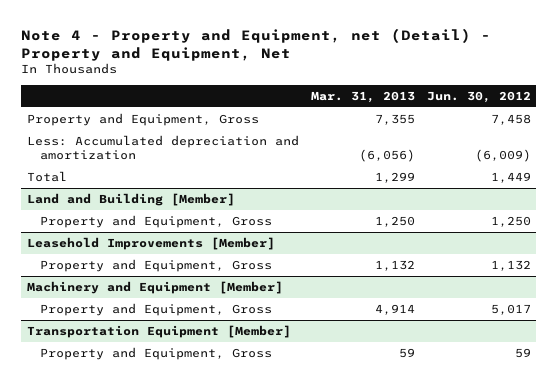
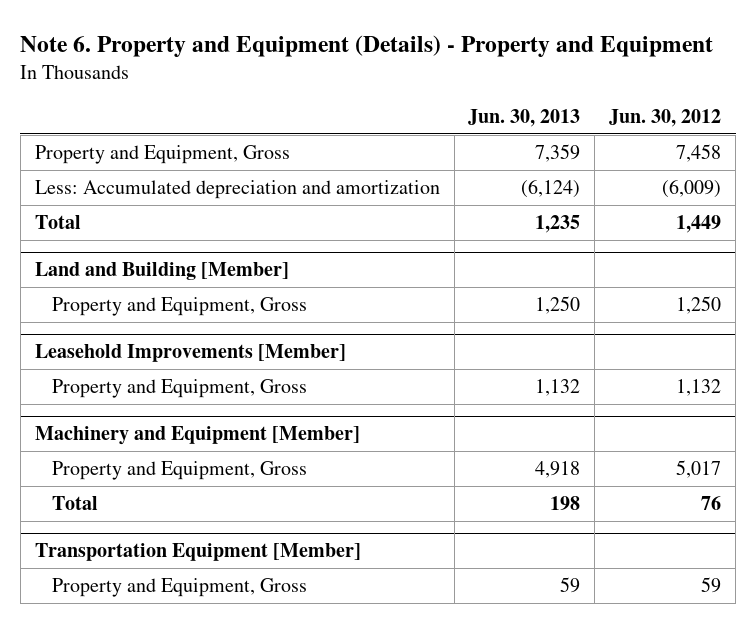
[21,27,492,61] Note 4 - Property and Equipment, net (Detail) - Property and Equipment, Net -> [20,34,714,57] Note 6. Property and Equipment (Details) - Property and Equipment
[310,90,415,103] Mar. 31, 2013 -> none
none -> [468,109,581,128] Jun. 30, 2013
none -> [51,495,98,510] Total

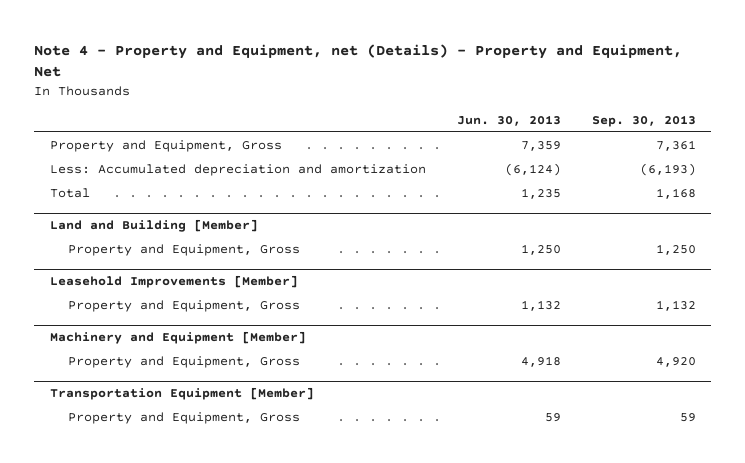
[20,34,714,57] Note 6. Property and Equipment (Details) - Property and Equipment -> [34,44,683,78] Note 4 - Property and Equipment, net (Details) - Property and Equipment, Net
[609,109,722,128] Jun. 30, 2012 -> none
none -> [591,115,696,128] Sep. 30, 2013
[51,495,98,510] Total -> none

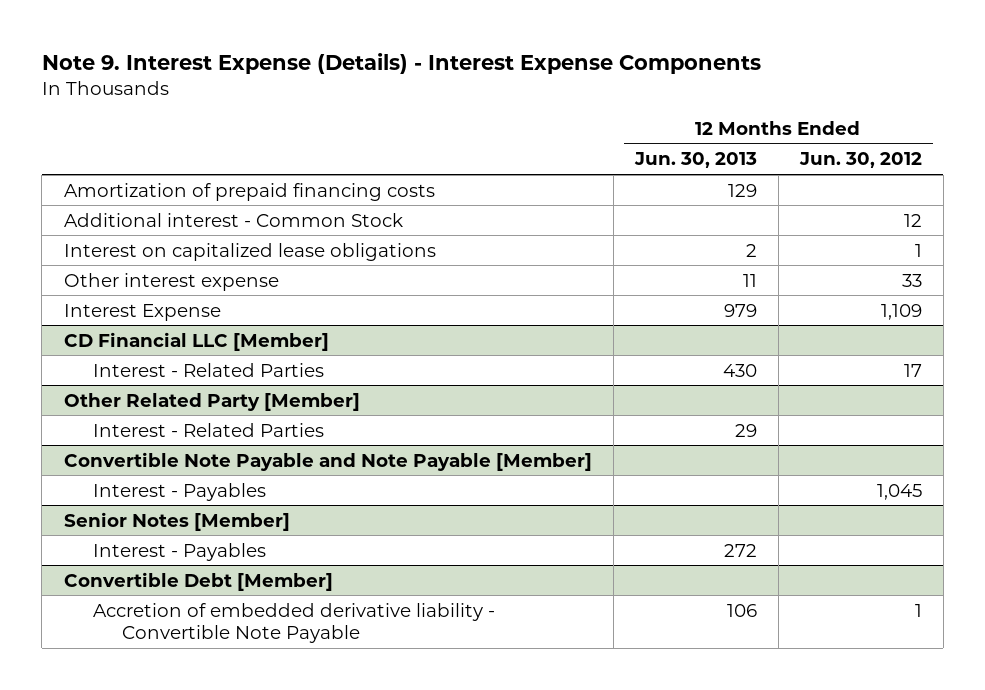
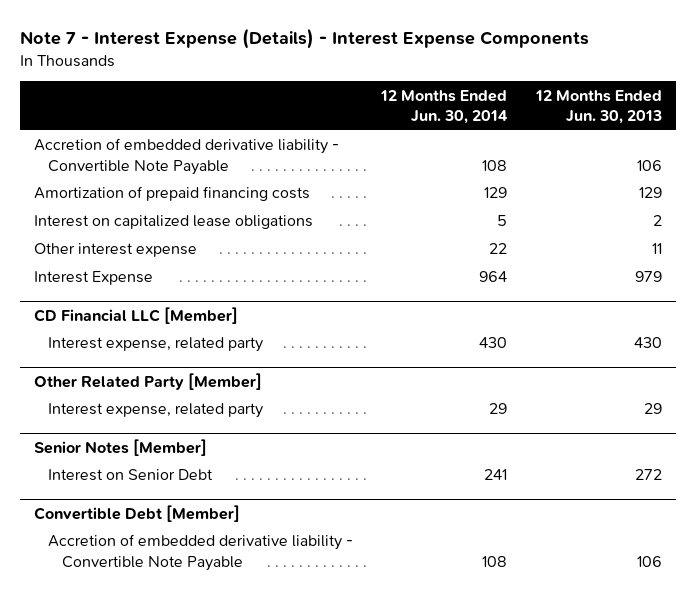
[41,53,761,75] Note 9. Interest Expense (Details) - Interest Expense Components -> [19,28,589,50] Note 7 - Interest Expense (Details) - Interest Expense Components
[798,152,922,169] Jun. 30, 2012 -> none
none -> [380,89,509,125] 12 Months Ended Jun. 30, 2014
none -> [34,138,340,175] Accretion of embedded derivative liability - Convertible Note Payable
[63,212,403,227] Additional interest - Common Stock -> none
[92,362,324,377] Interest - Related Parties -> [47,337,263,353] Interest expense, related party
[63,451,592,471] Convertible Note Payable and Note Payable [Member] -> none
[92,482,266,501] Interest - Payables -> none
[92,422,324,437] Interest - Related Parties -> [47,403,263,419] Interest expense, related party
[92,542,266,561] Interest - Payables -> [47,469,213,482] Interest on Senior Debt

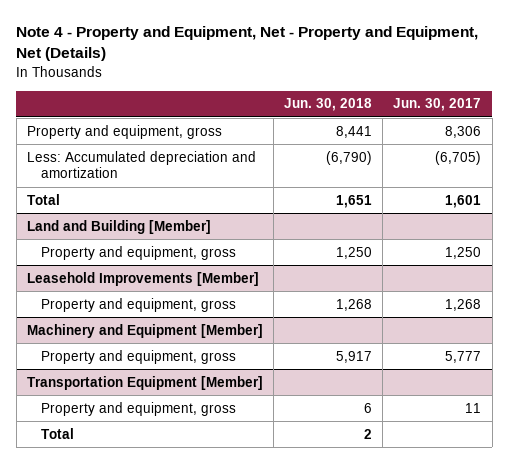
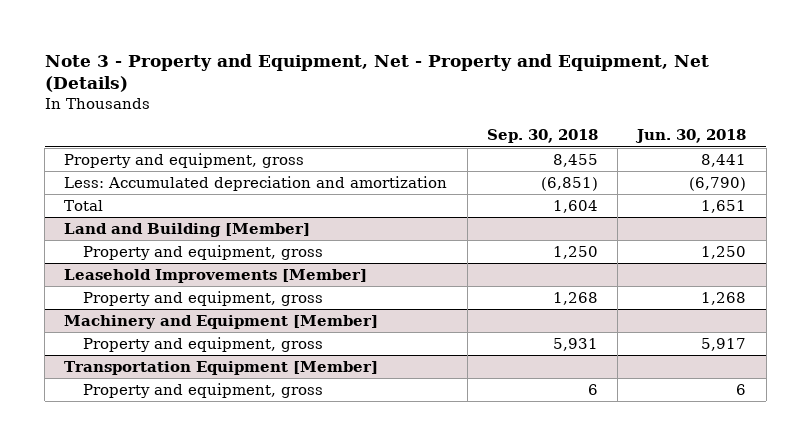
[16,26,479,62] Note 4 - Property and Equipment, Net - Property and Equipment, Net (Details) -> [44,54,709,93] Note 3 - Property and Equipment, Net - Property and Equipment, Net (Details)
[393,98,482,112] Jun. 30, 2017 -> none
none -> [486,129,598,144] Sep. 30, 2018
[40,427,74,439] Total -> none

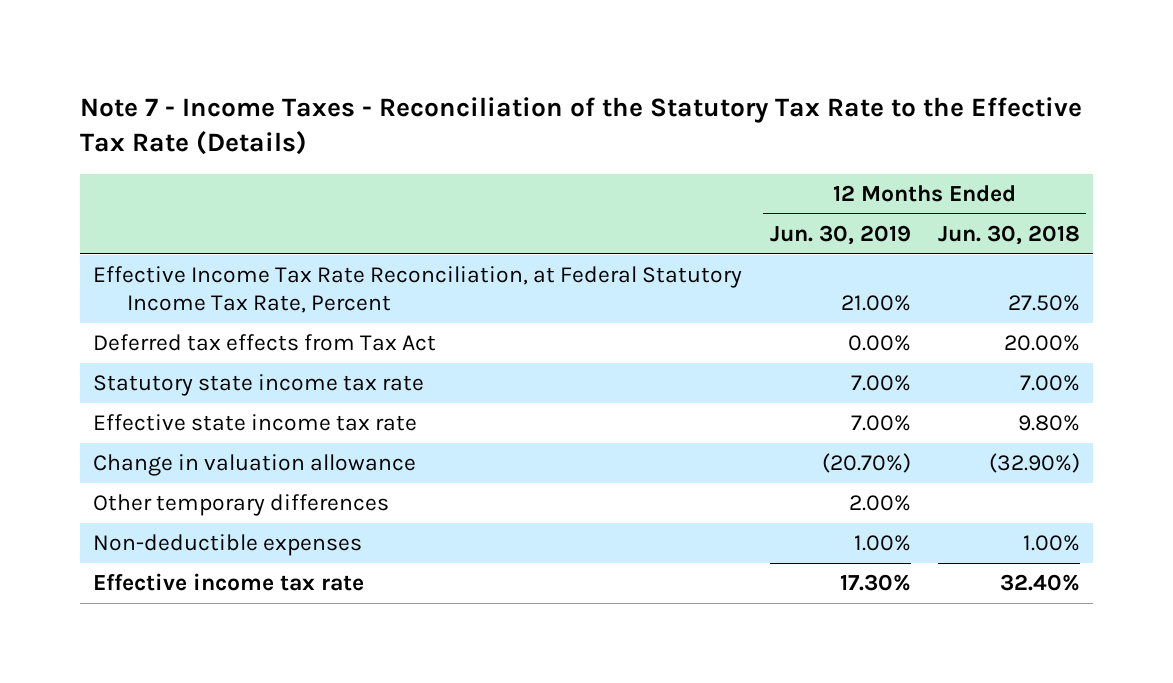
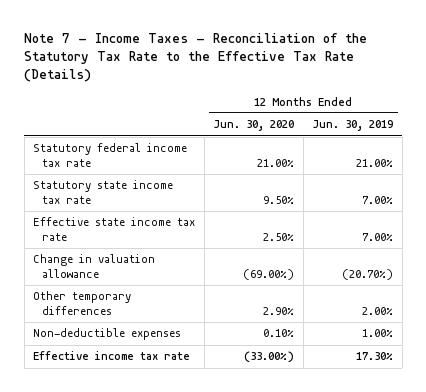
[937,225,1080,246] Jun. 30, 2018 -> none
none -> [213,120,295,132] Jun. 30, 2020
[93,334,437,352] Deferred tax effects from Tax Act -> none
[93,266,743,314] Effective Income Tax Rate Reconciliation, at Federal Statutory Income Tax Rate, Percent -> [33,143,188,167] Statutory federal income tax rate

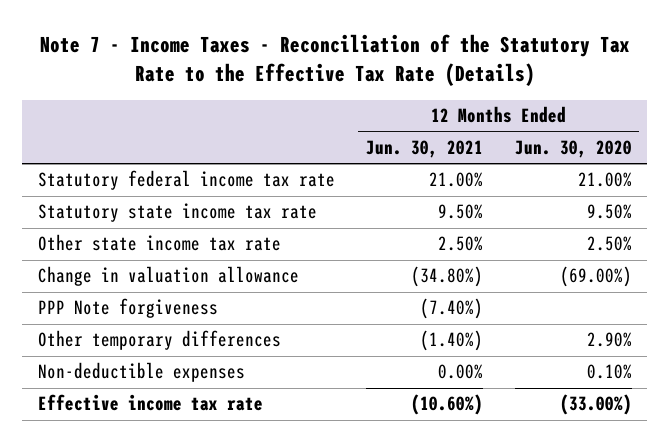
[312,120,394,132] Jun. 30, 2019 -> none
none -> [366,139,484,158] Jun. 30, 2021
[33,217,196,241] Effective state income tax rate -> [38,234,282,252] Other state income tax rate
none -> [38,298,219,319] PPP Note forgiveness

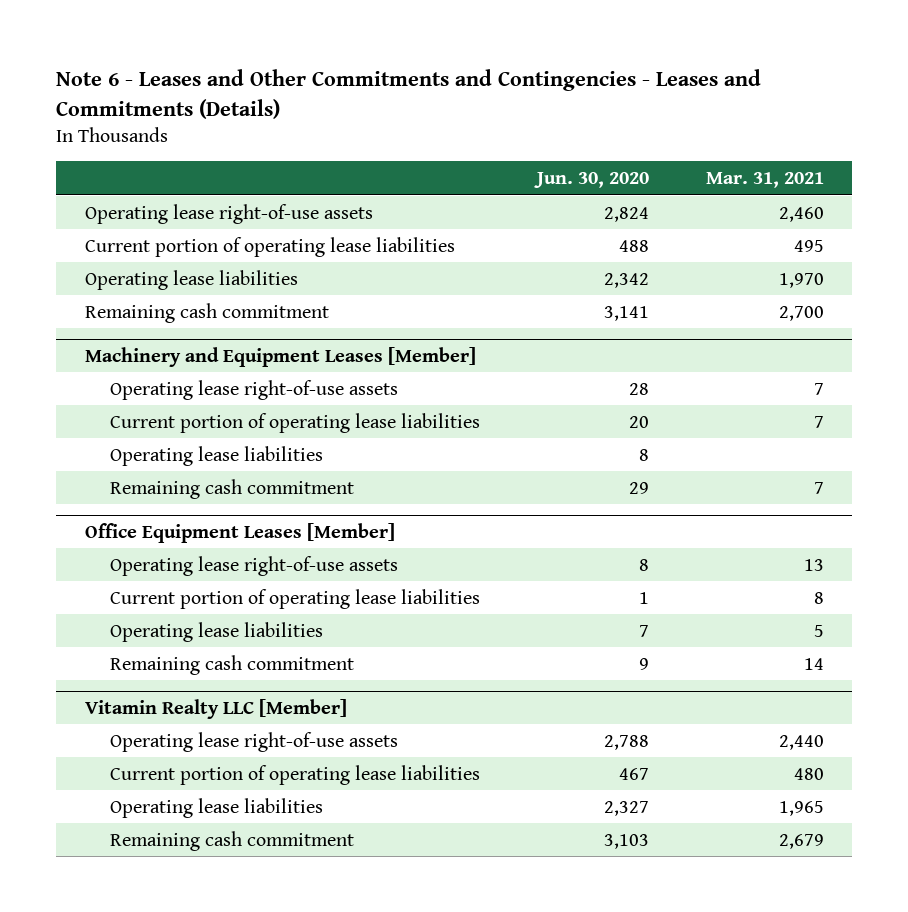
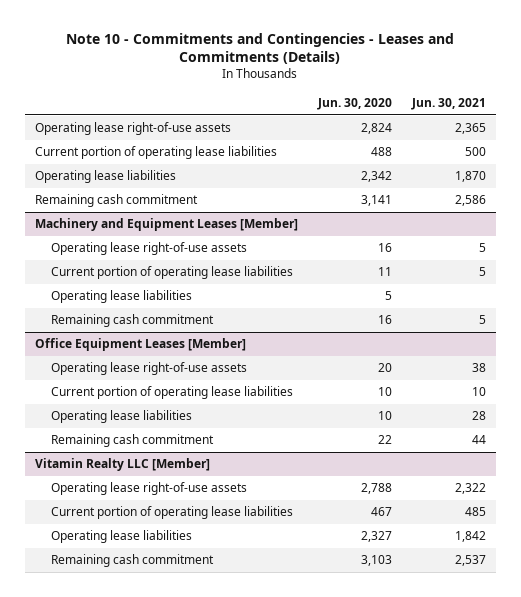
[56,69,762,120] Note 6 - Leases and Other Commitments and Contingencies - Leases and Commitments (Details) -> [66,32,455,65] Note 10 - Commitments and Contingencies - Leases and Commitments (Details)
[705,172,824,189] Mar. 31, 2021 -> none
none -> [411,97,487,110] Jun. 30, 2021
[629,382,650,395] 28 -> [377,243,392,253] 16
[629,415,650,428] 20 -> [377,267,392,277] 11
[639,448,650,461] 8 -> [384,291,392,301] 5
[629,481,650,494] 29 -> [377,315,392,325] 16
[639,558,650,571] 8 -> [377,363,392,373] 20
[639,591,650,604] 1 -> [377,387,392,397] 10
[639,624,650,637] 7 -> [377,411,392,421] 10
[639,657,650,670] 9 -> [377,435,392,445] 22

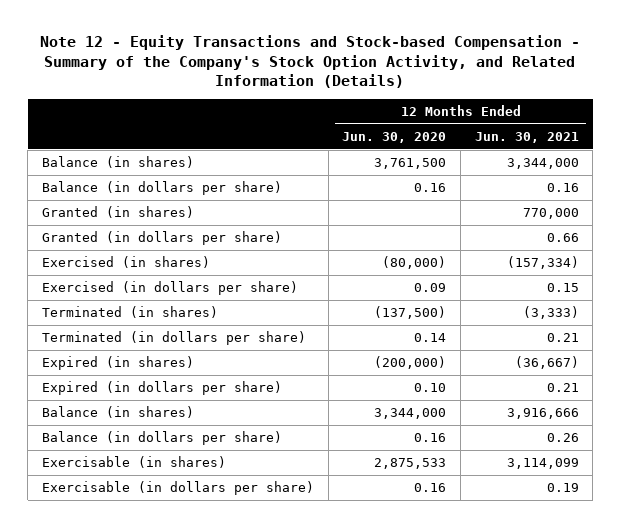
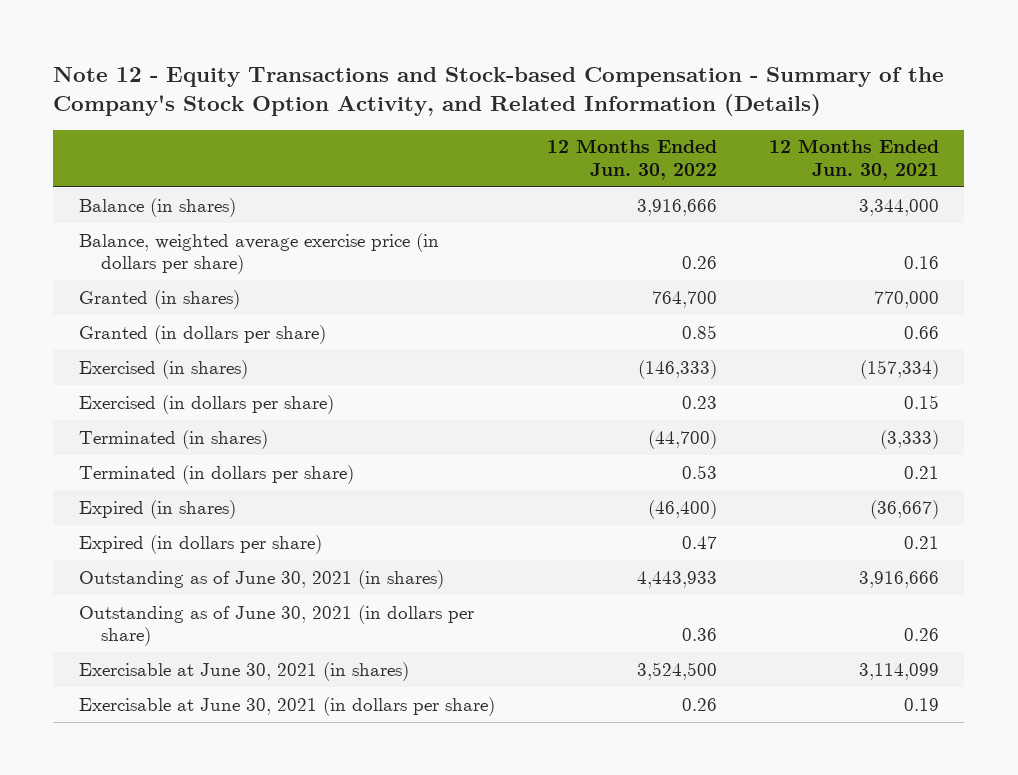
[342,131,447,143] Jun. 30, 2020 -> none
none -> [546,139,717,180] 12 Months Ended Jun. 30, 2022
[42,181,283,196] Balance (in dollars per share) -> [79,232,440,275] Balance, weighted average exercise price (in dollars per share)
[42,406,195,419] Balance (in shares) -> [79,569,445,589] Outstanding as of June 30, 2021 (in shares)
[42,431,283,446] Balance (in dollars per share) -> [79,604,475,647] Outstanding as of June 30, 2021 (in dollars per share)
[42,456,227,469] Exercisable (in shares) -> [79,661,410,681] Exercisable at June 30, 2021 (in shares)
[42,481,315,496] Exercisable (in dollars per share) -> [79,696,496,716] Exercisable at June 30, 2021 (in dollars per share)

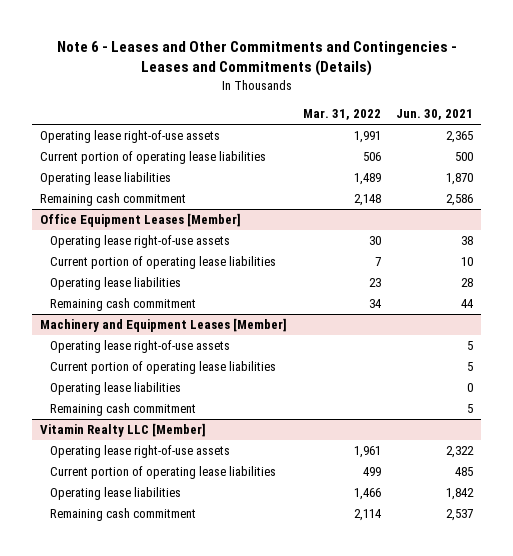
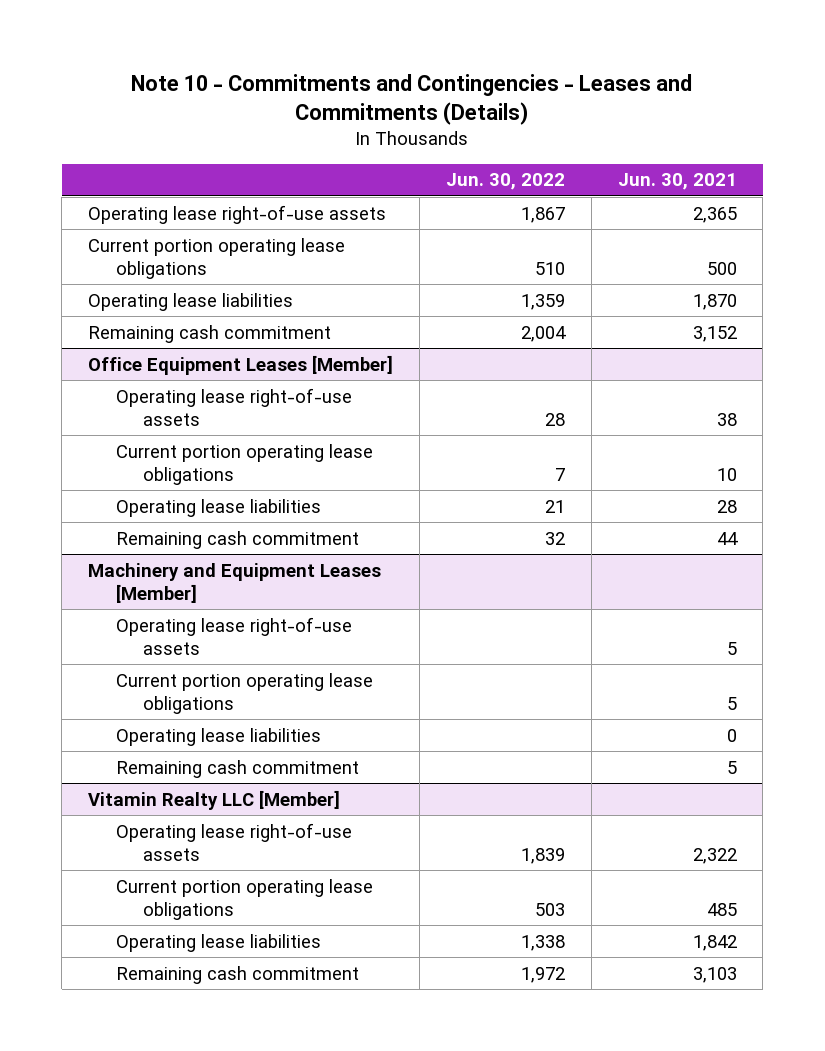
[56,41,457,77] Note 6 - Leases and Other Commitments and Contingencies - Leases and Commitments (Details) -> [131,73,693,125] Note 10 - Commitments and Contingencies - Leases and Commitments (Details)
[302,109,381,121] Mar. 31, 2022 -> none
none -> [445,173,565,191] Jun. 30, 2022
[39,151,266,165] Current portion of operating lease liabilities -> [88,237,346,279] Current portion operating lease obligations
[446,194,474,207] 2,586 -> [692,325,737,342] 3,152
[50,256,277,270] Current portion of operating lease liabilities -> [115,443,373,485] Current portion operating lease obligations
[50,361,277,375] Current portion of operating lease liabilities -> [115,672,373,714] Current portion operating lease obligations
[50,466,277,480] Current portion of operating lease liabilities -> [115,878,373,920] Current portion operating lease obligations
[446,509,474,522] 2,537 -> [692,966,737,983] 3,103

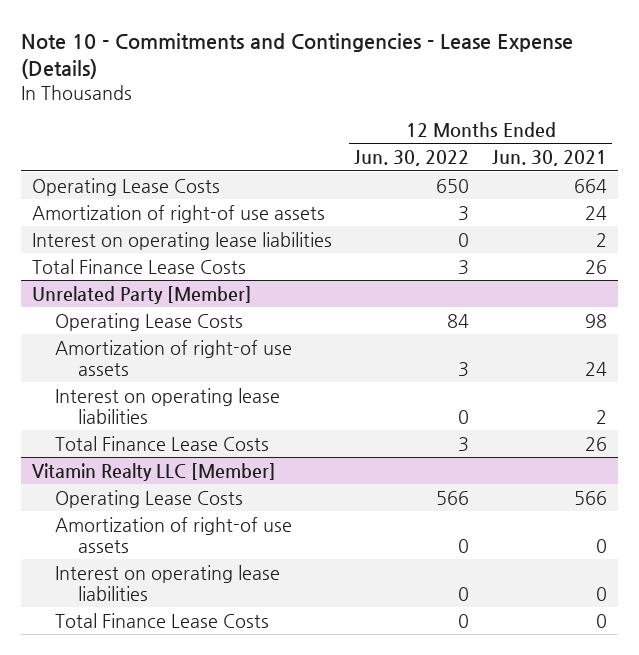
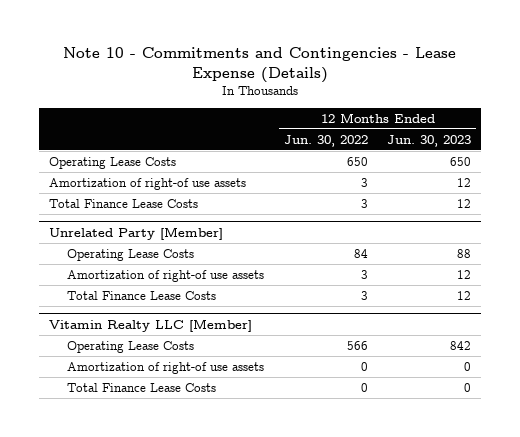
[491,150,607,167] Jun. 30, 2021 -> none
none -> [387,134,472,147] Jun. 30, 2023
[31,231,332,250] Interest on operating lease liabilities -> none
[55,387,281,424] Interest on operating lease liabilities -> none
[55,564,281,601] Interest on operating lease liabilities -> none

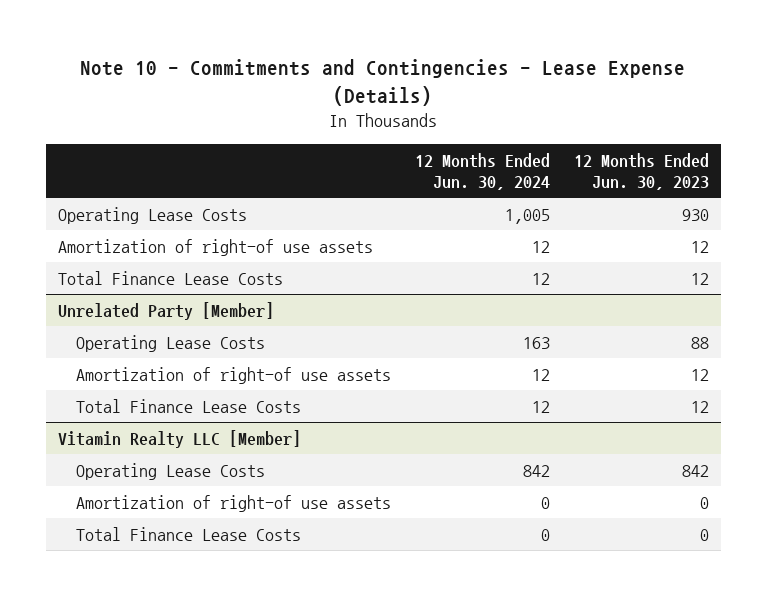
[283,134,368,147] Jun. 30, 2022 -> none
none -> [415,152,551,190] 12 Months Ended Jun. 30, 2024
[450,156,472,166] 650 -> [681,208,709,221] 930

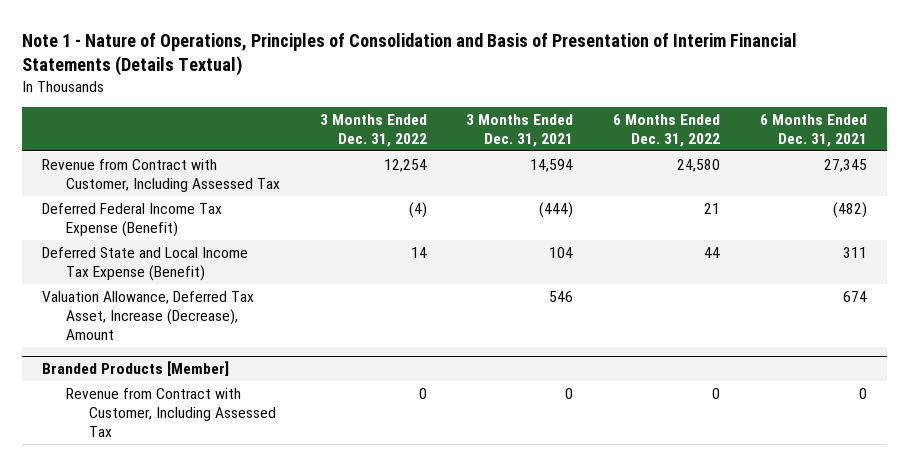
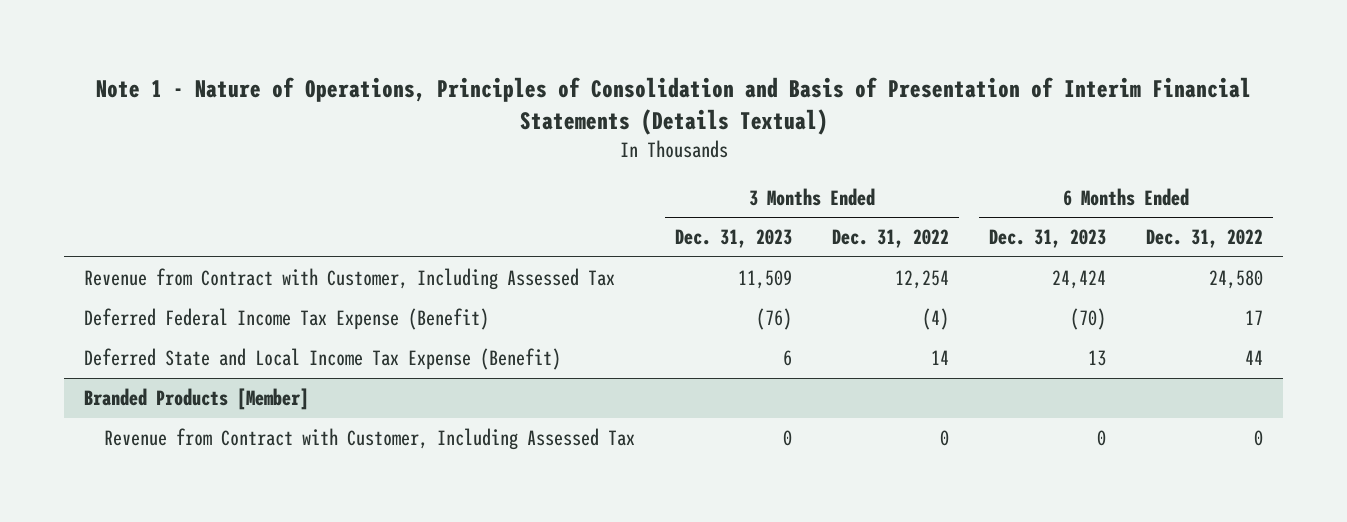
[466,114,574,147] 3 Months Ended Dec. 31, 2021 -> none
[760,114,868,147] 6 Months Ended Dec. 31, 2021 -> none
none -> [674,229,792,249] Dec. 31, 2023
none -> [988,229,1106,249] Dec. 31, 2023
[704,202,721,214] 21 -> [1244,310,1263,326] 17
[42,290,255,340] Valuation Allowance, Deferred Tax Asset, Increase (Decrease), Amount -> none

